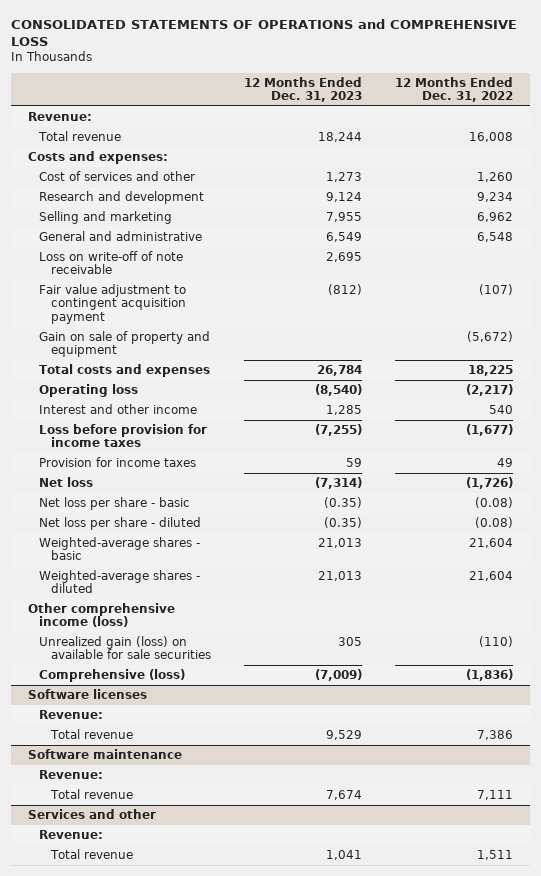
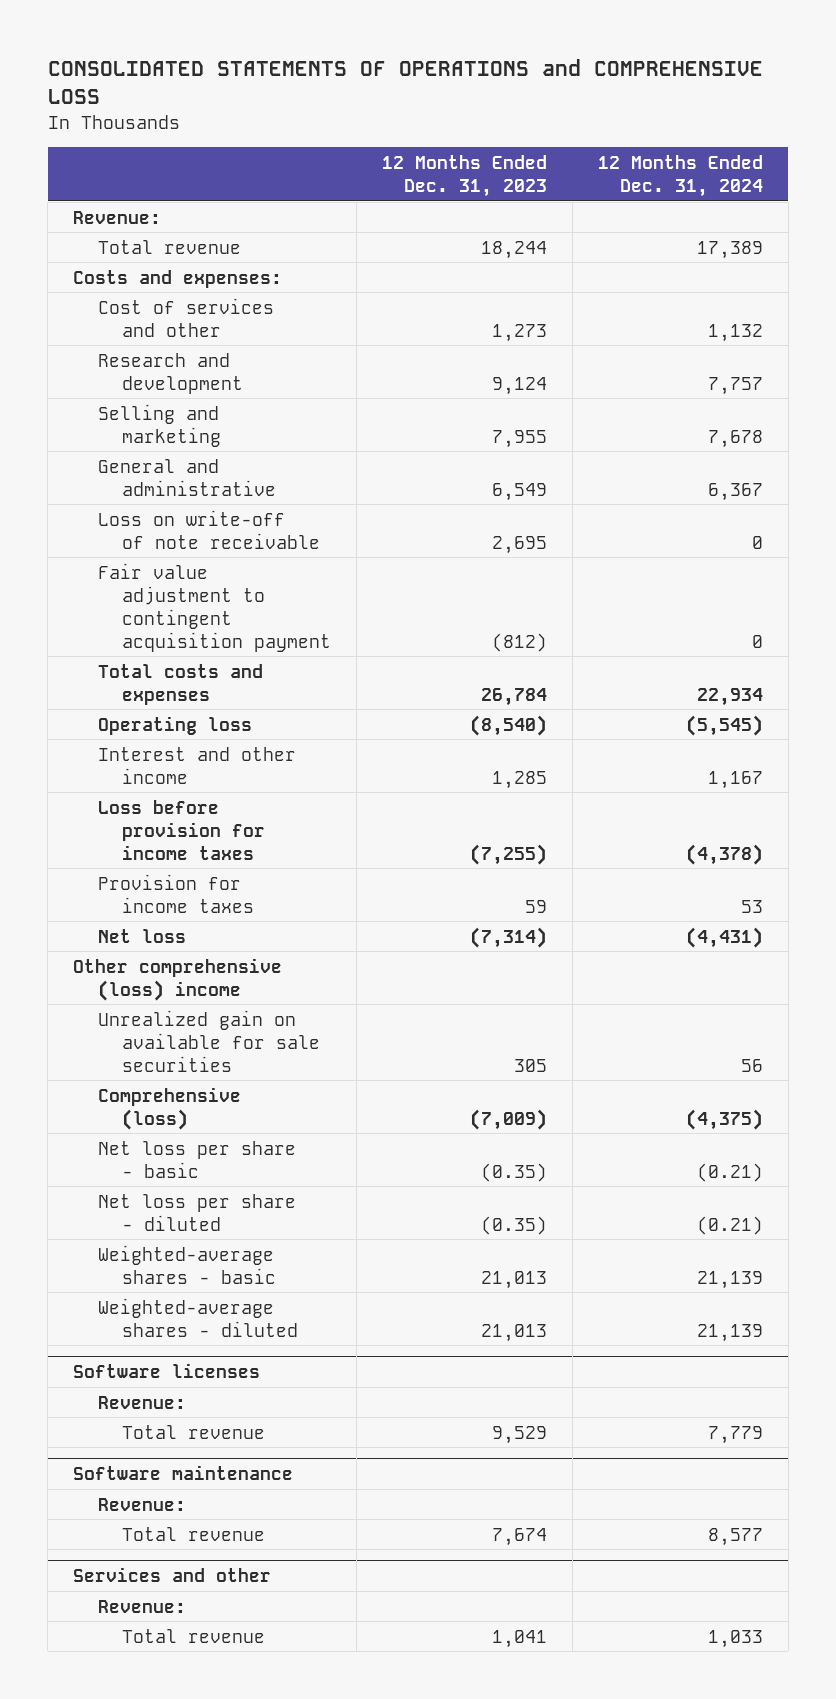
[394,76,513,103] 12 Months Ended Dec. 31, 2022 -> none
none -> [597,154,763,197] 12 Months Ended Dec. 31, 2024
[39,331,211,358] Gain on sale of property and equipment -> none
none -> [73,957,283,1001] Other comprehensive (loss) income
none -> [97,1009,320,1072] Unrealized gain on available for sale securities
[39,669,186,683] Comprehensive (loss) -> [97,1086,241,1130] Comprehensive (loss)
[27,603,175,628] Other comprehensive income (loss) -> none
[39,636,211,660] Unrealized gain (loss) on available for sale securities -> none

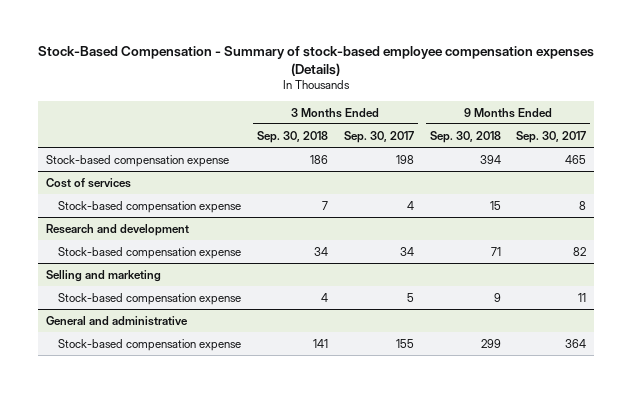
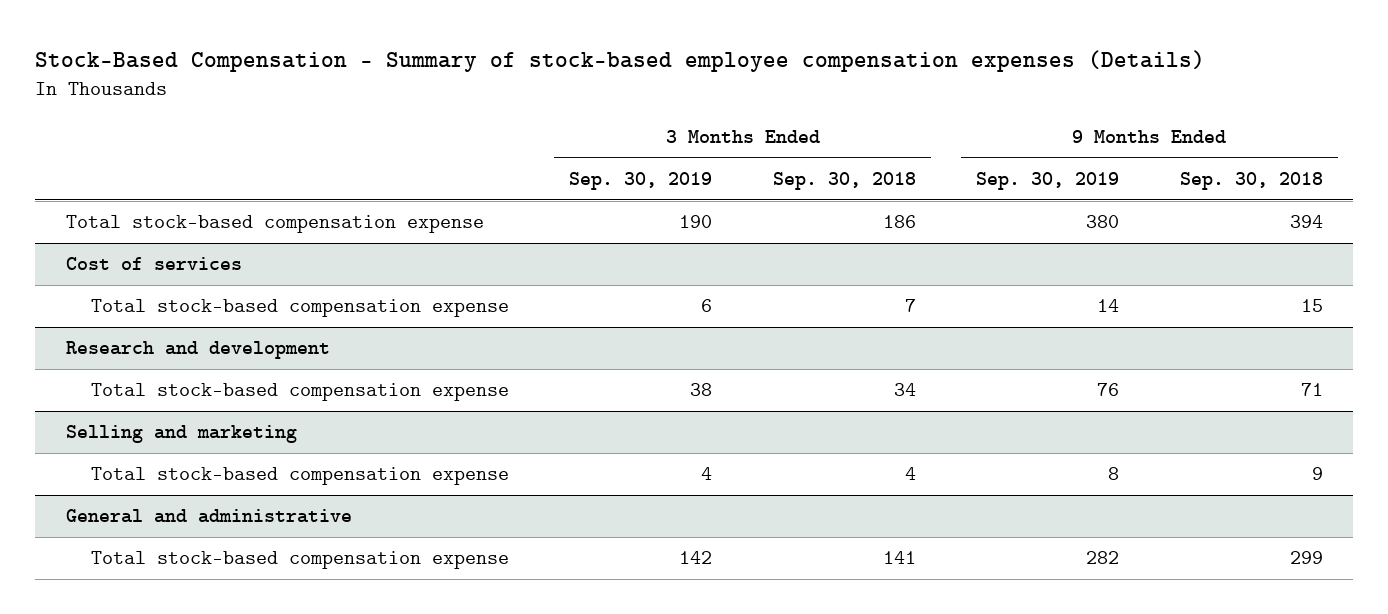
[343,130,414,143] Sep. 30, 2017 -> none
[516,130,587,143] Sep. 30, 2017 -> none
none -> [569,171,713,190] Sep. 30, 2019
none -> [976,171,1120,190] Sep. 30, 2019
[45,154,229,167] Stock-based compensation expense -> [65,215,484,234] Total stock-based compensation expense
[58,200,242,213] Stock-based compensation expense -> [91,299,510,318] Total stock-based compensation expense
[58,246,242,259] Stock-based compensation expense -> [91,383,510,402] Total stock-based compensation expense
[58,292,242,305] Stock-based compensation expense -> [91,467,510,486] Total stock-based compensation expense
[58,338,242,351] Stock-based compensation expense -> [91,551,510,570] Total stock-based compensation expense

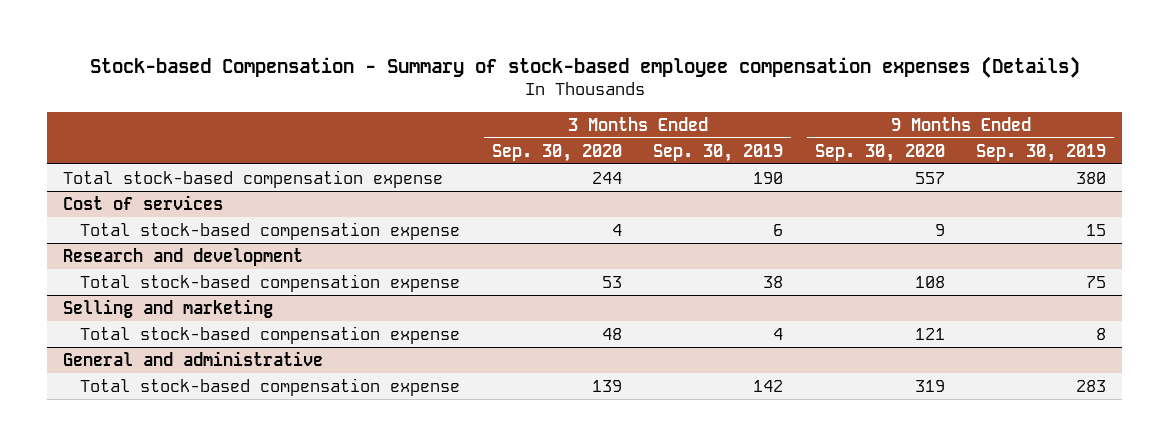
[35,50,1206,73] Stock-Based Compensation - Summary of stock-based employee compensation expenses (Details) -> [89,55,1080,78] Stock-based Compensation - Summary of stock-based employee compensation expenses (Details)
[772,171,916,190] Sep. 30, 2018 -> none
[1179,171,1323,190] Sep. 30, 2018 -> none
none -> [491,143,622,162] Sep. 30, 2020
none -> [814,143,945,162] Sep. 30, 2020
[1097,299,1120,313] 14 -> [1086,223,1107,236] 15
[1097,383,1120,397] 76 -> [1086,275,1107,288] 75
[1086,551,1120,565] 282 -> [1076,379,1107,392] 283

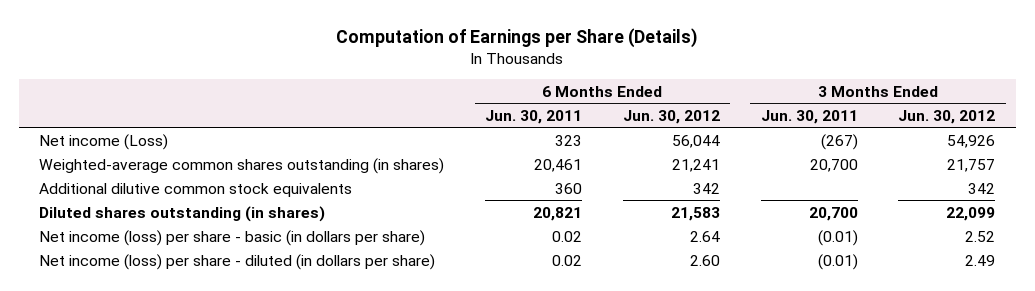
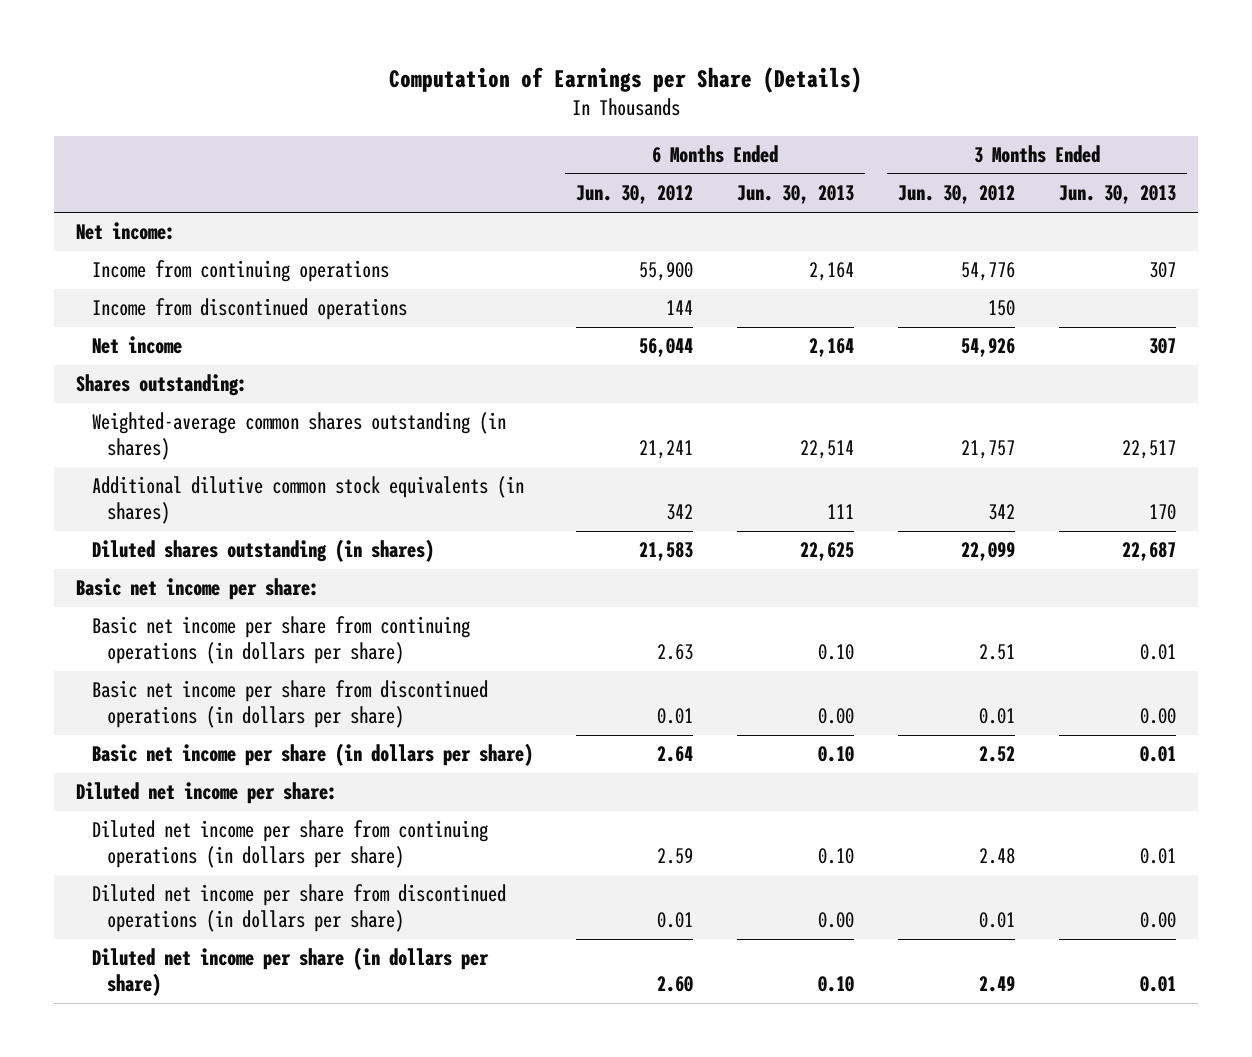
[485,109,583,124] Jun. 30, 2011 -> none
[760,109,858,124] Jun. 30, 2011 -> none
none -> [737,185,855,205] Jun. 30, 2013
none -> [1058,185,1176,205] Jun. 30, 2013
none -> [76,222,176,241] Net income:
none -> [91,260,389,283] Income from continuing operations
none -> [91,298,407,321] Income from discontinued operations
[39,133,169,150] Net income (Loss) -> [91,336,182,355] Net income
none -> [76,374,248,397] Shares outstanding:
[39,182,353,197] Additional dilutive common stock equivalents -> [91,476,524,525] Additional dilutive common stock equivalents (in shares)
none -> [76,578,320,601] Basic net income per share:
none -> [91,616,470,665] Basic net income per share from continuing operations (in dollars per share)
none -> [91,680,488,729] Basic net income per share from discontinued operations (in dollars per share)
[39,229,426,246] Net income (loss) per share - basic (in dollars per share) -> [91,743,533,767] Basic net income per share (in dollars per share)
none -> [76,782,338,805] Diluted net income per share:
none -> [91,820,488,869] Diluted net income per share from continuing operations (in dollars per share)
none -> [91,884,506,933] Diluted net income per share from discontinued operations (in dollars per share)
[39,253,436,270] Net income (loss) per share - diluted (in dollars per share) -> [91,947,489,997] Diluted net income per share (in dollars per share)

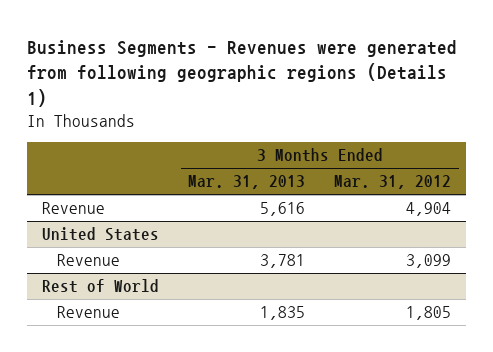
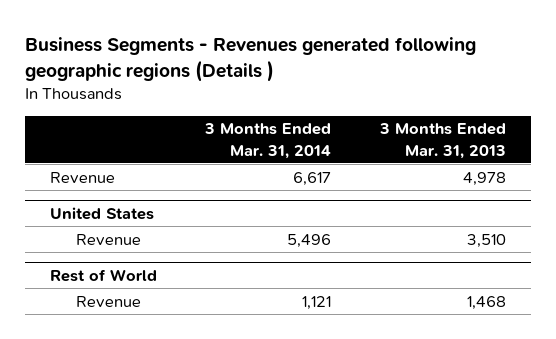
[27,39,458,107] Business Segments - Revenues were generated from following geographic regions (Details 1) -> [25,37,477,82] Business Segments - Revenues generated following geographic regions (Details )
[334,175,452,190] Mar. 31, 2012 -> none
none -> [204,123,332,159] 3 Months Ended Mar. 31, 2014
[260,202,306,217] 5,616 -> [463,171,507,186] 4,978
[260,254,306,269] 3,781 -> [467,233,507,248] 3,510
[260,306,306,321] 1,835 -> [467,295,507,310] 1,468

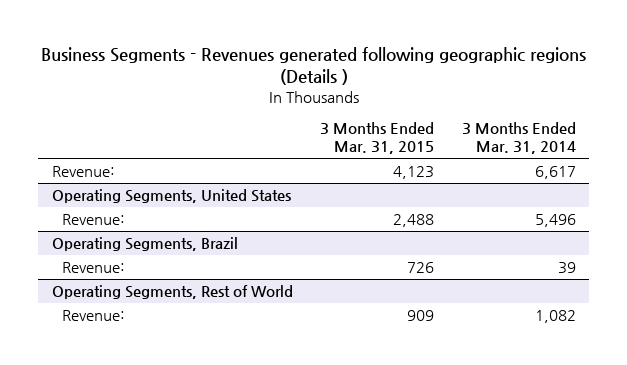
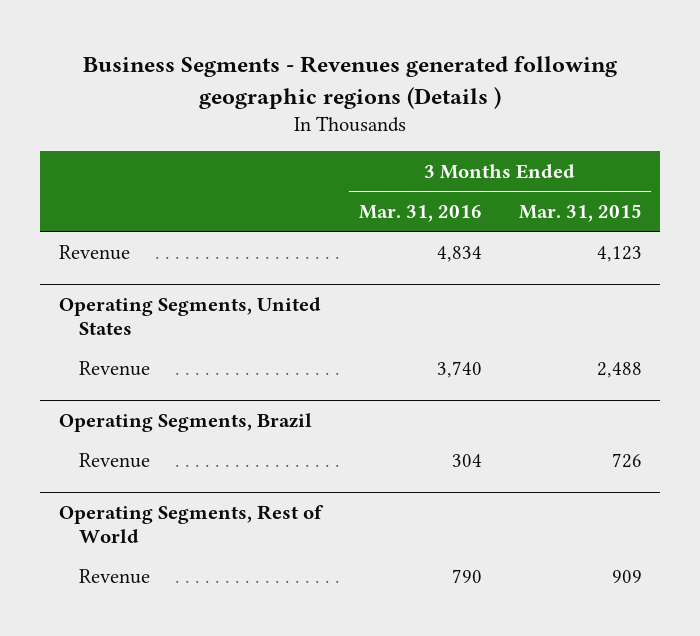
[461,122,576,155] 3 Months Ended Mar. 31, 2014 -> none
none -> [358,204,482,222] Mar. 31, 2016
[51,166,115,178] Revenue: -> [58,244,130,260] Revenue
[61,214,125,226] Revenue: -> [79,360,151,376] Revenue
[61,262,125,274] Revenue: -> [79,452,151,468] Revenue
[61,310,125,322] Revenue: -> [79,568,151,584] Revenue

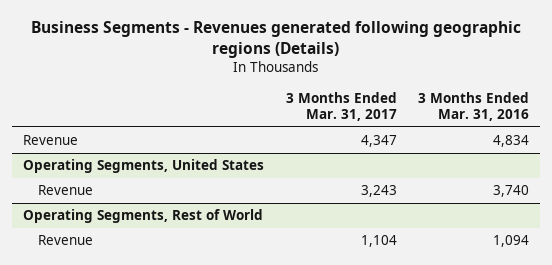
[83,55,618,109] Business Segments - Revenues generated following geographic regions (Details ) -> [31,20,522,58] Business Segments - Revenues generated following geographic regions (Details)
[518,203,642,222] Mar. 31, 2015 -> none
none -> [285,91,397,122] 3 Months Ended Mar. 31, 2017
[58,412,312,432] Operating Segments, Brazil -> none
[79,452,151,468] Revenue -> none
[451,568,482,583] 790 -> [493,235,530,248] 1,094

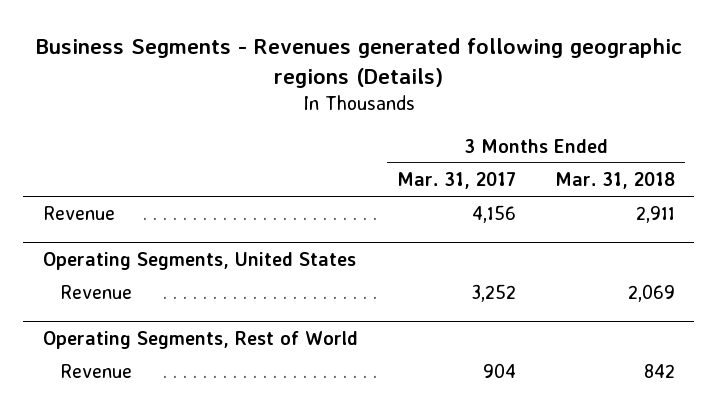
[418,91,530,122] 3 Months Ended Mar. 31, 2016 -> none
none -> [554,172,675,190] Mar. 31, 2018
[360,135,397,148] 4,347 -> [471,205,516,224] 4,156
[360,185,397,198] 3,243 -> [470,284,516,303] 3,252
[360,235,397,248] 1,104 -> [482,363,516,379] 904

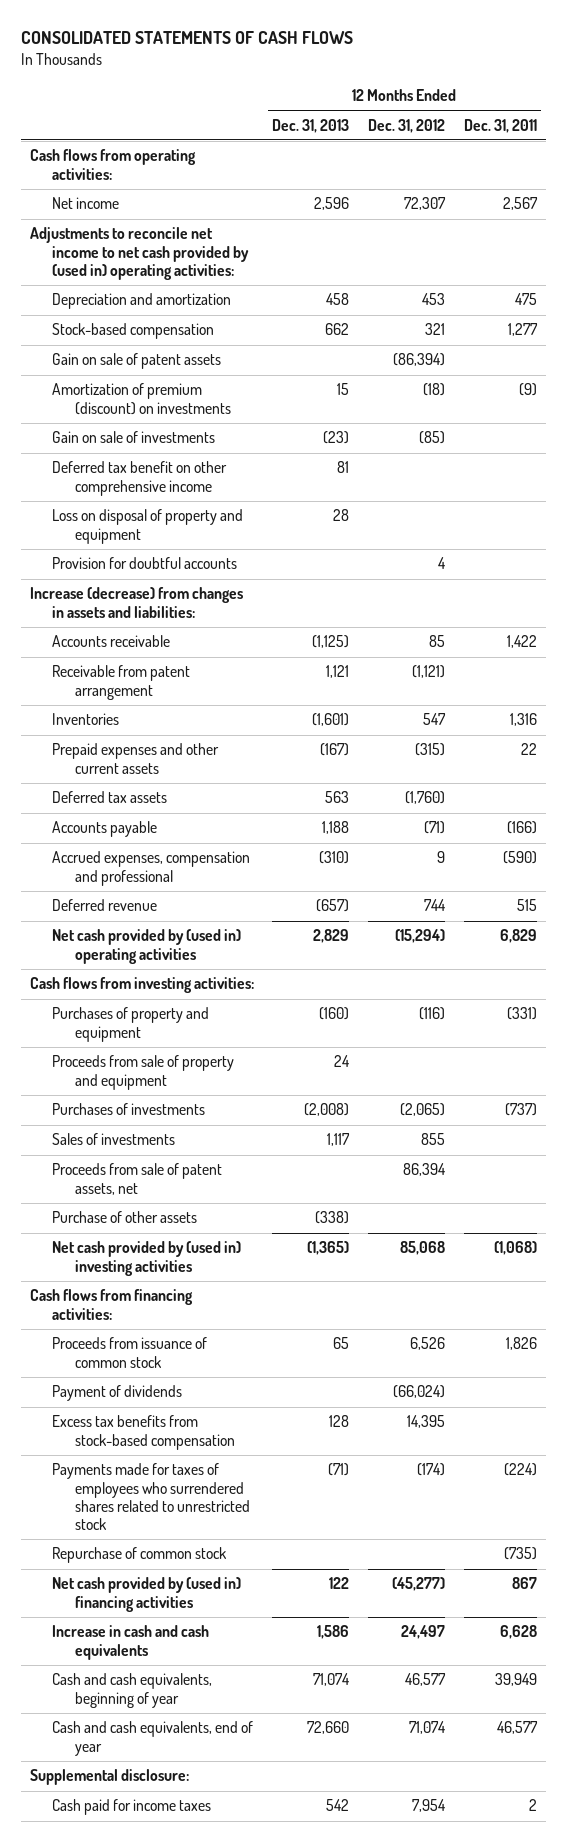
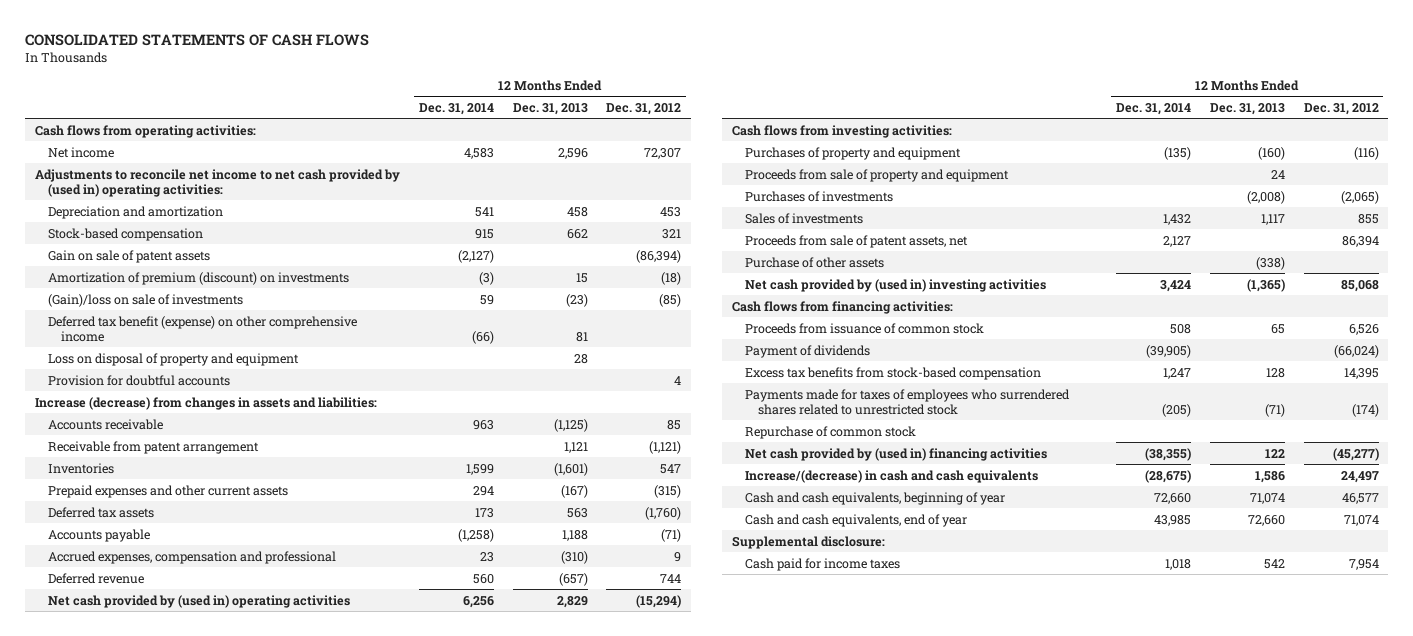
[463,118,537,133] Dec. 31, 2011 -> none
none -> [418,102,494,115] Dec. 31, 2014
[52,431,216,444] Gain on sale of investments -> [47,293,243,307] (Gain)/loss on sale of investments
[52,461,228,496] Deferred tax benefit on other comprehensive income -> [47,315,357,343] Deferred tax benefit (expense) on other comprehensive income
[52,1625,210,1660] Increase in cash and cash equivalents -> [745,469,1039,483] Increase/(decrease) in cash and cash equivalents

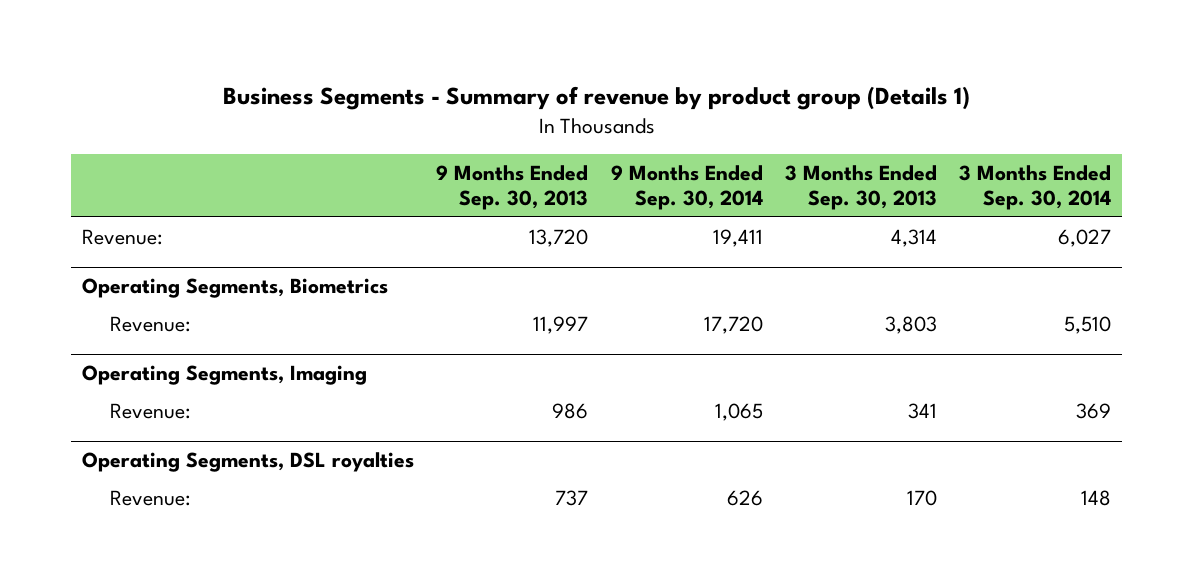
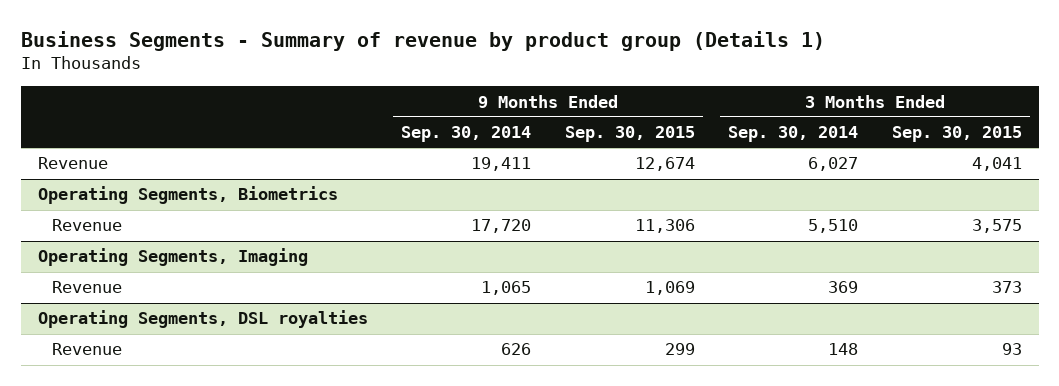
[436,164,589,211] 9 Months Ended Sep. 30, 2013 -> none
[784,164,937,211] 3 Months Ended Sep. 30, 2013 -> none
none -> [564,126,695,143] Sep. 30, 2015
none -> [891,126,1022,143] Sep. 30, 2015
[81,228,163,245] Revenue: -> [37,157,108,170] Revenue
[110,315,192,332] Revenue: -> [51,219,122,232] Revenue
[110,402,192,419] Revenue: -> [51,281,122,294] Revenue
[110,489,192,506] Revenue: -> [51,343,122,356] Revenue

